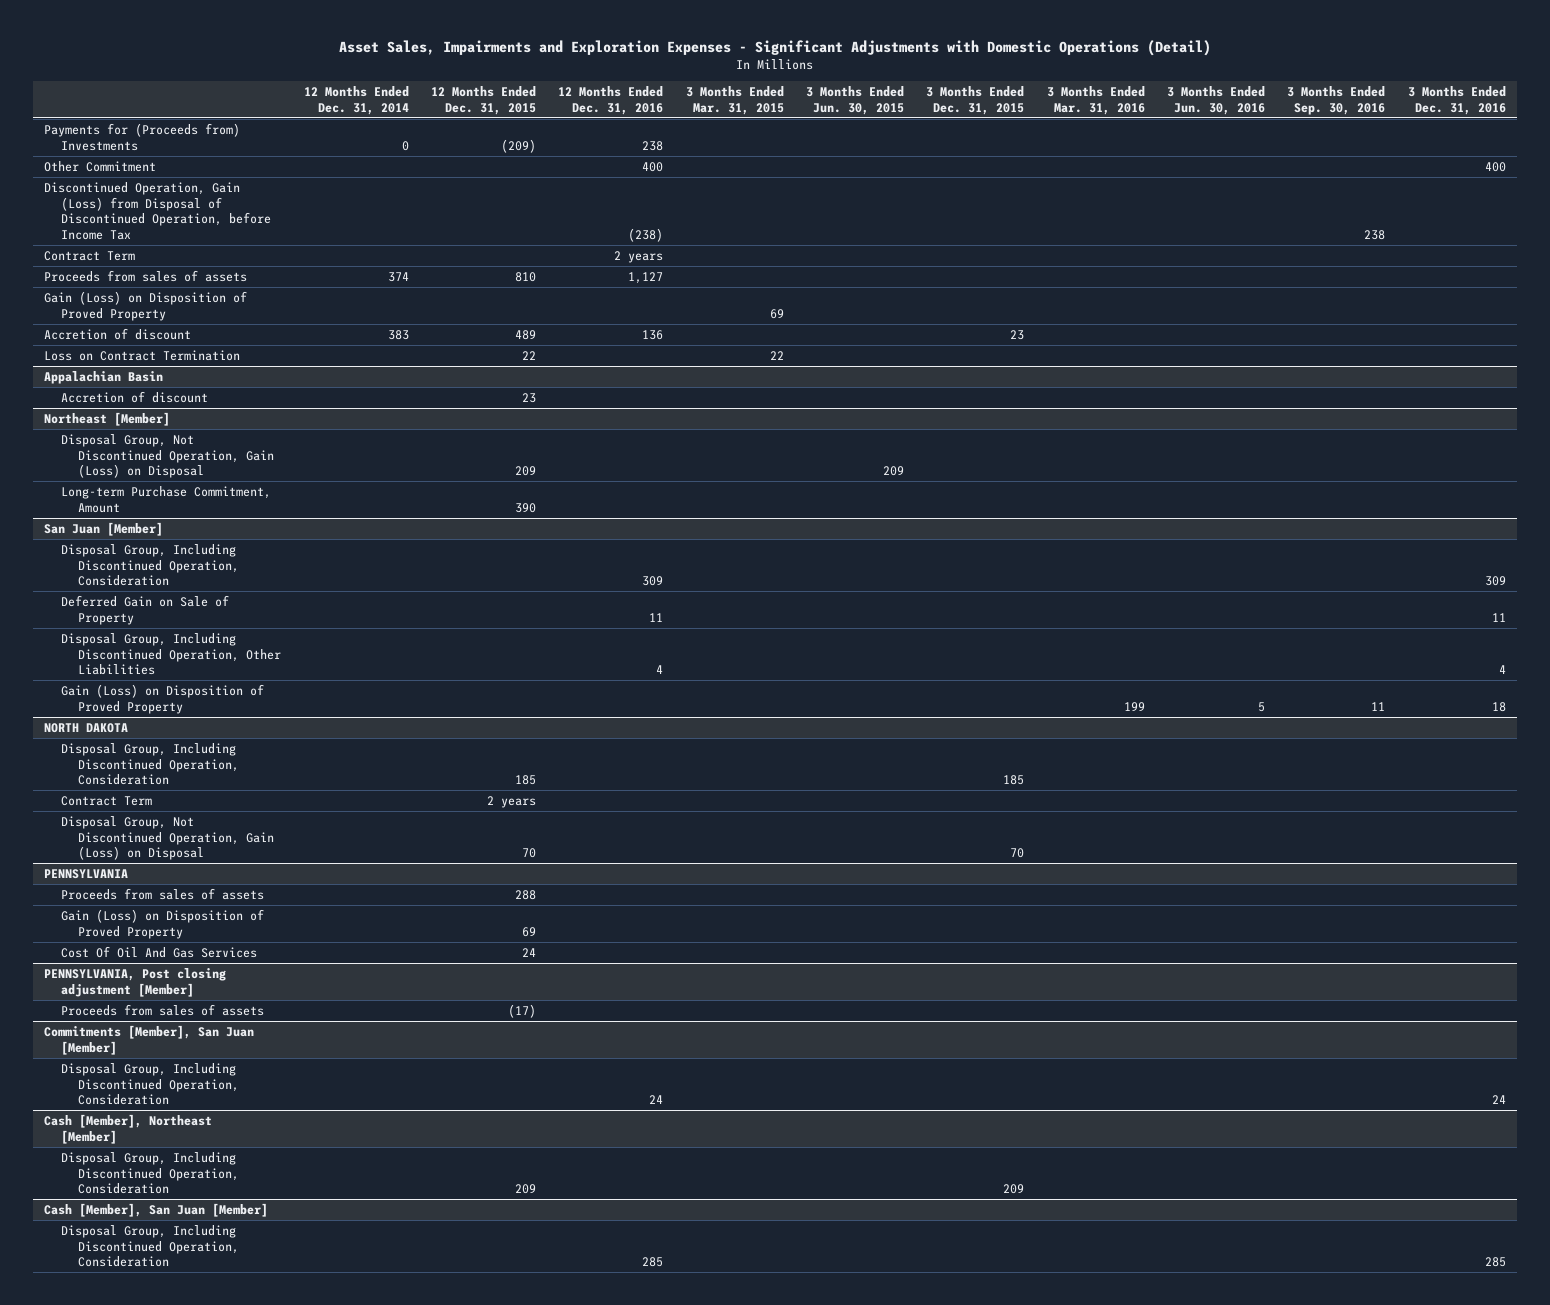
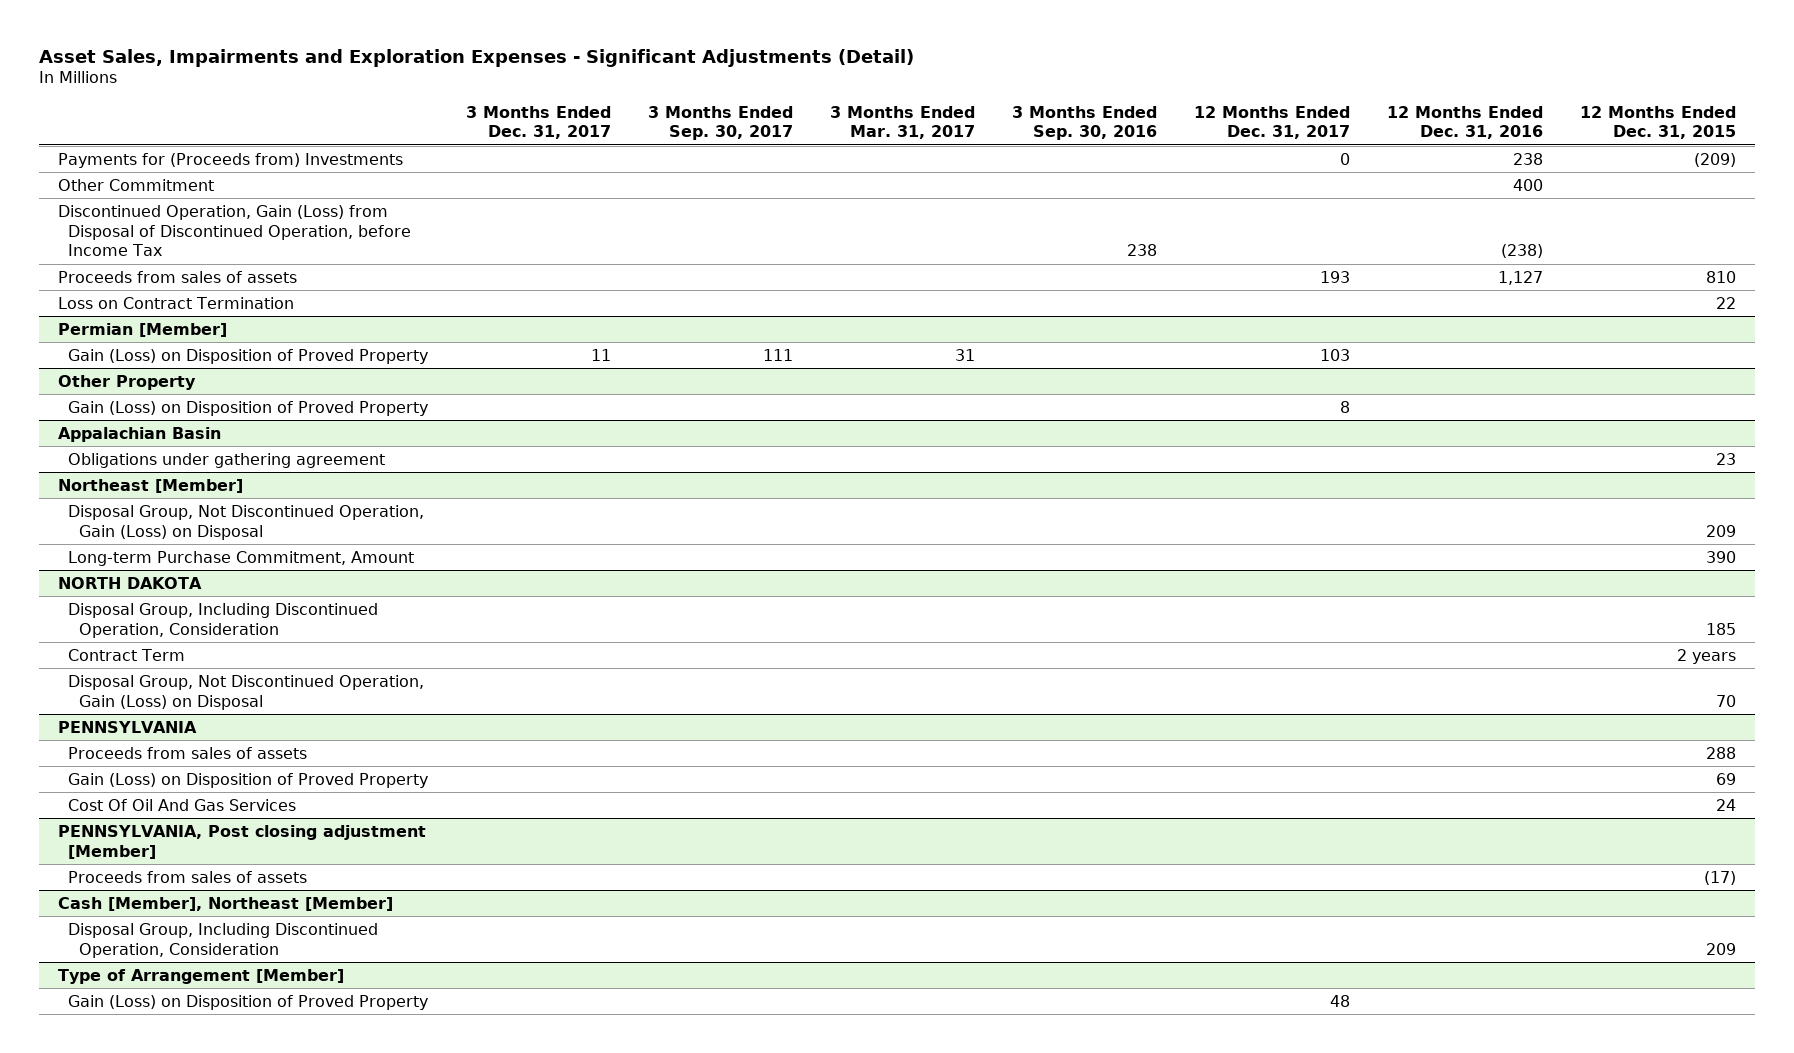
[338,40,1211,57] Asset Sales, Impairments and Exploration Expenses - Significant Adjustments with Domestic Operations (Detail) -> [39,48,915,67] Asset Sales, Impairments and Exploration Expenses - Significant Adjustments (Detail)
[303,86,409,115] 12 Months Ended Dec. 31, 2014 -> none
[685,86,784,115] 3 Months Ended Mar. 31, 2015 -> none
[806,86,905,115] 3 Months Ended Jun. 30, 2015 -> none
[926,86,1025,115] 3 Months Ended Dec. 31, 2015 -> none
[1046,86,1145,115] 3 Months Ended Mar. 31, 2016 -> none
[1167,86,1266,115] 3 Months Ended Jun. 30, 2016 -> none
[1407,86,1506,115] 3 Months Ended Dec. 31, 2016 -> none
none -> [465,105,611,140] 3 Months Ended Dec. 31, 2017
none -> [647,105,793,141] 3 Months Ended Sep. 30, 2017
none -> [829,105,975,140] 3 Months Ended Mar. 31, 2017
none -> [1194,105,1351,140] 12 Months Ended Dec. 31, 2017
[44,250,136,261] Contract Term -> none
[44,290,248,321] Gain (Loss) on Disposition of Proved Property -> none
[44,327,192,340] Accretion of discount -> none
none -> [57,322,227,337] Permian [Member]
none -> [68,348,429,364] Gain (Loss) on Disposition of Proved Property
none -> [57,374,196,390] Other Property
none -> [68,400,429,416] Gain (Loss) on Disposition of Proved Property
[61,390,209,403] Accretion of discount -> none
none -> [68,452,386,468] Obligations under gathering agreement
[44,521,164,536] San Juan [Member] -> none
[61,543,240,587] Disposal Group, Including Discontinued Operation, Consideration -> none
[61,594,230,625] Deferred Gain on Sale of Property -> none
[61,632,282,676] Disposal Group, Including Discontinued Operation, Other Liabilities -> none
[61,683,265,714] Gain (Loss) on Disposition of Proved Property -> none
[44,1024,255,1055] Commitments [Member], San Juan [Member] -> none
[61,1062,240,1106] Disposal Group, Including Discontinued Operation, Consideration -> none
[44,1202,269,1217] Cash [Member], San Juan [Member] -> none
[61,1224,240,1268] Disposal Group, Including Discontinued Operation, Consideration -> none
none -> [57,968,344,984] Type of Arrangement [Member]
none -> [68,994,429,1010] Gain (Loss) on Disposition of Proved Property

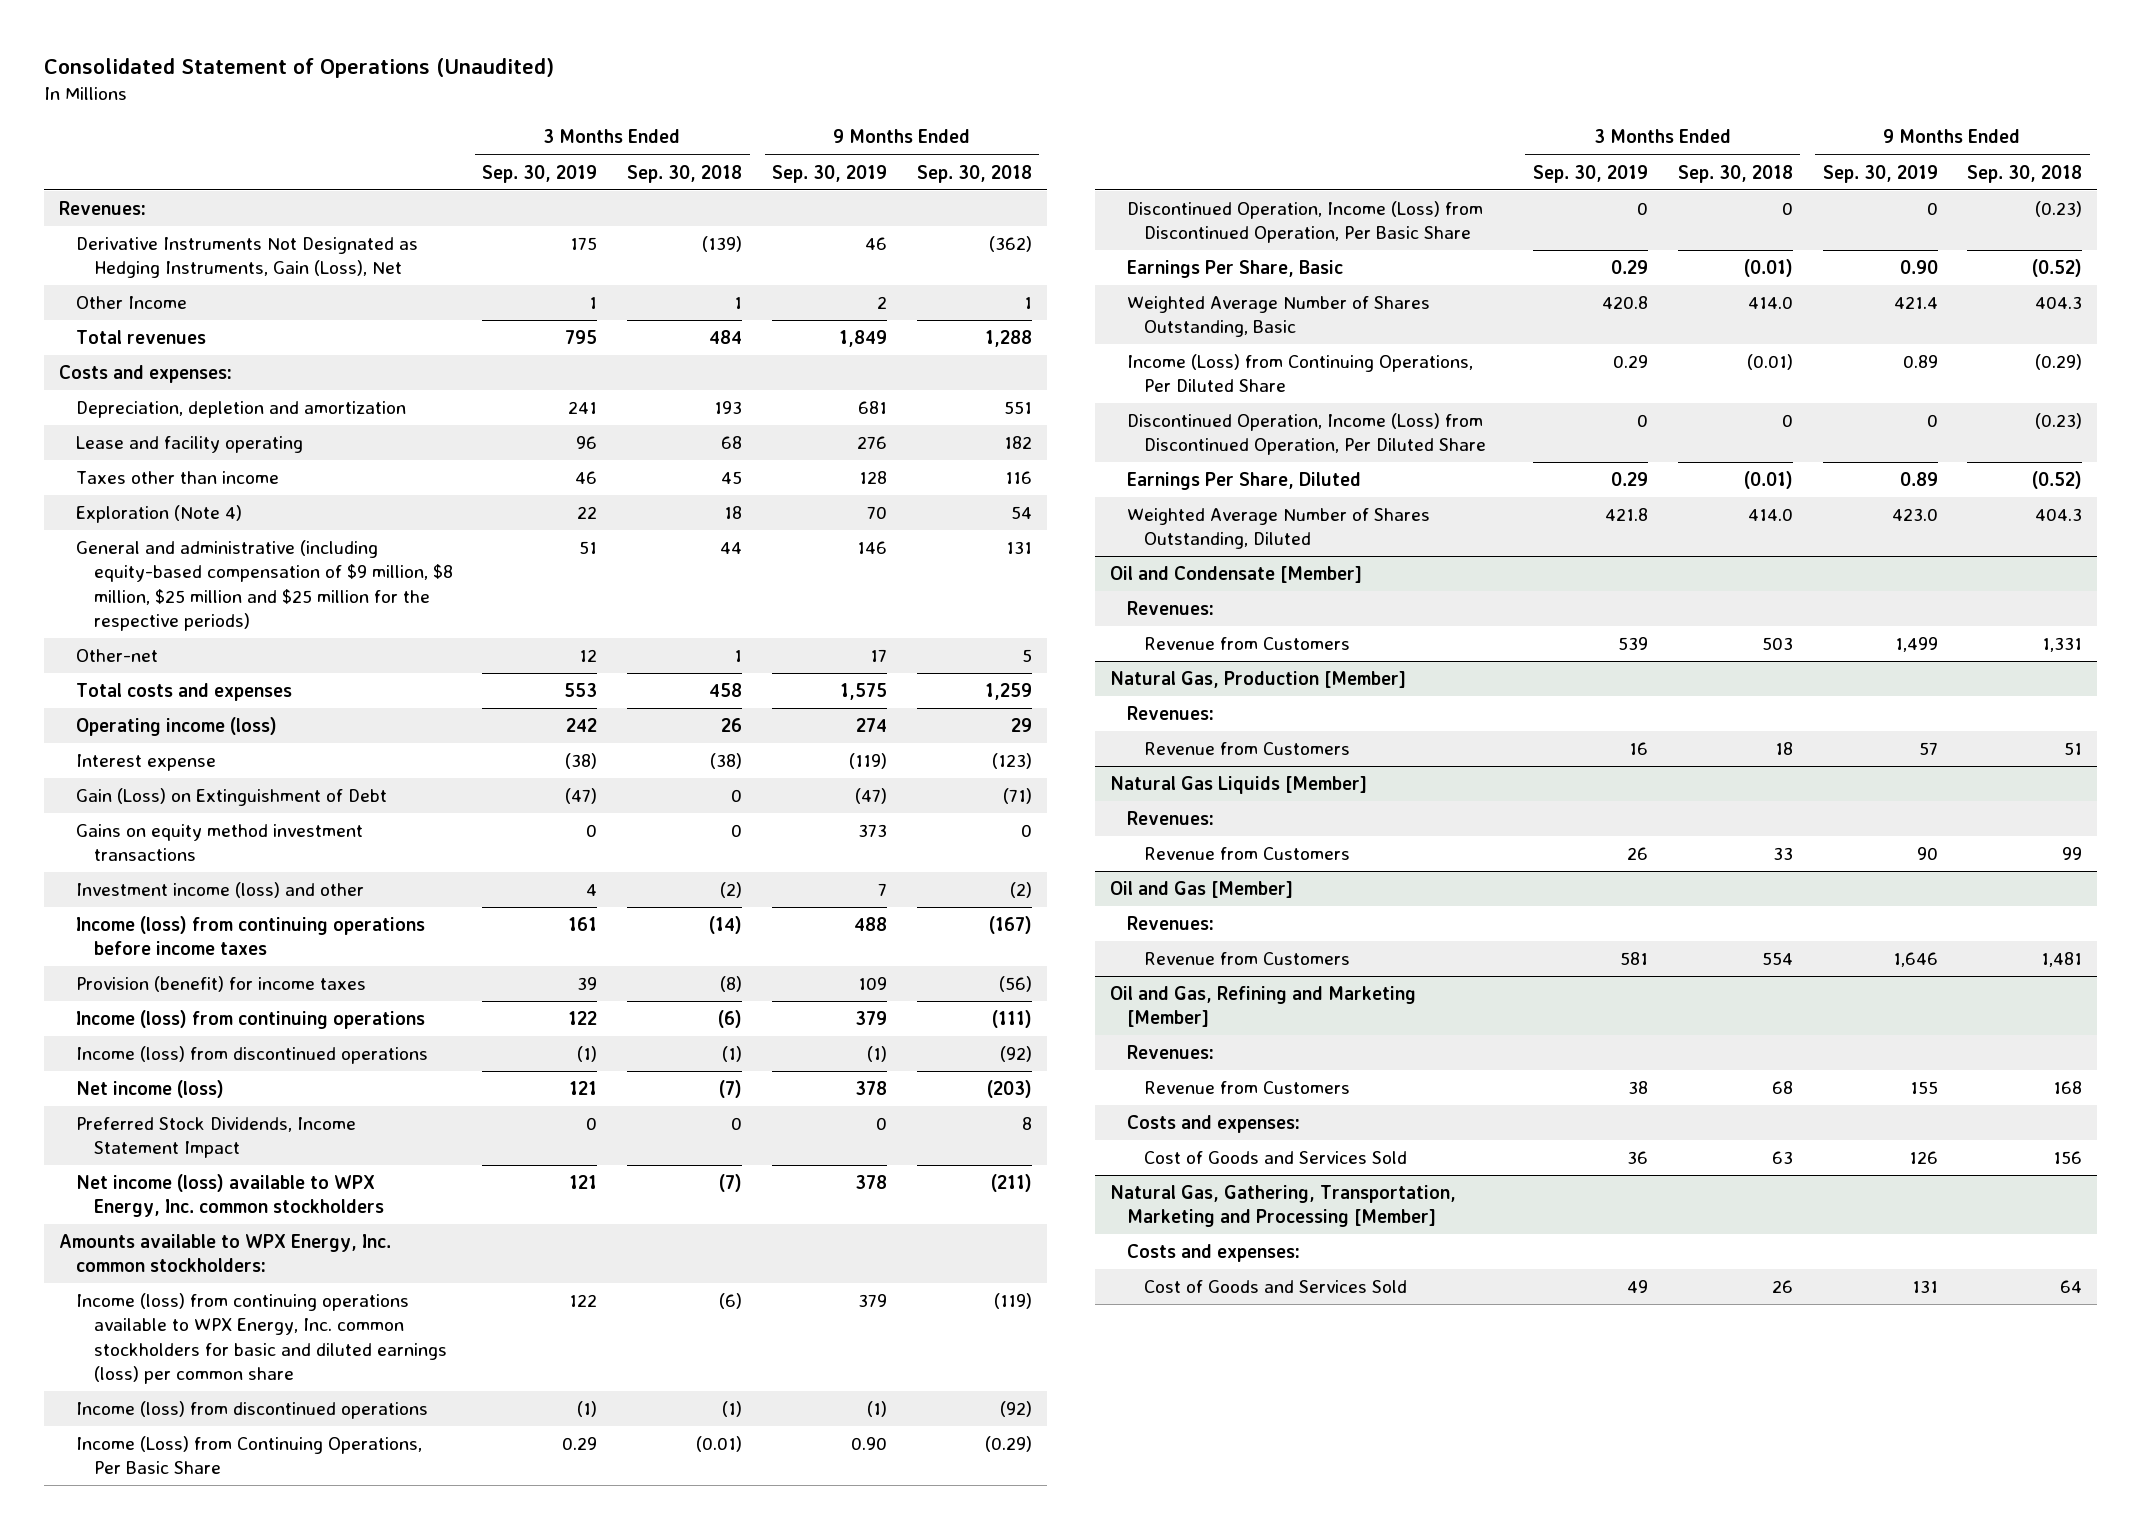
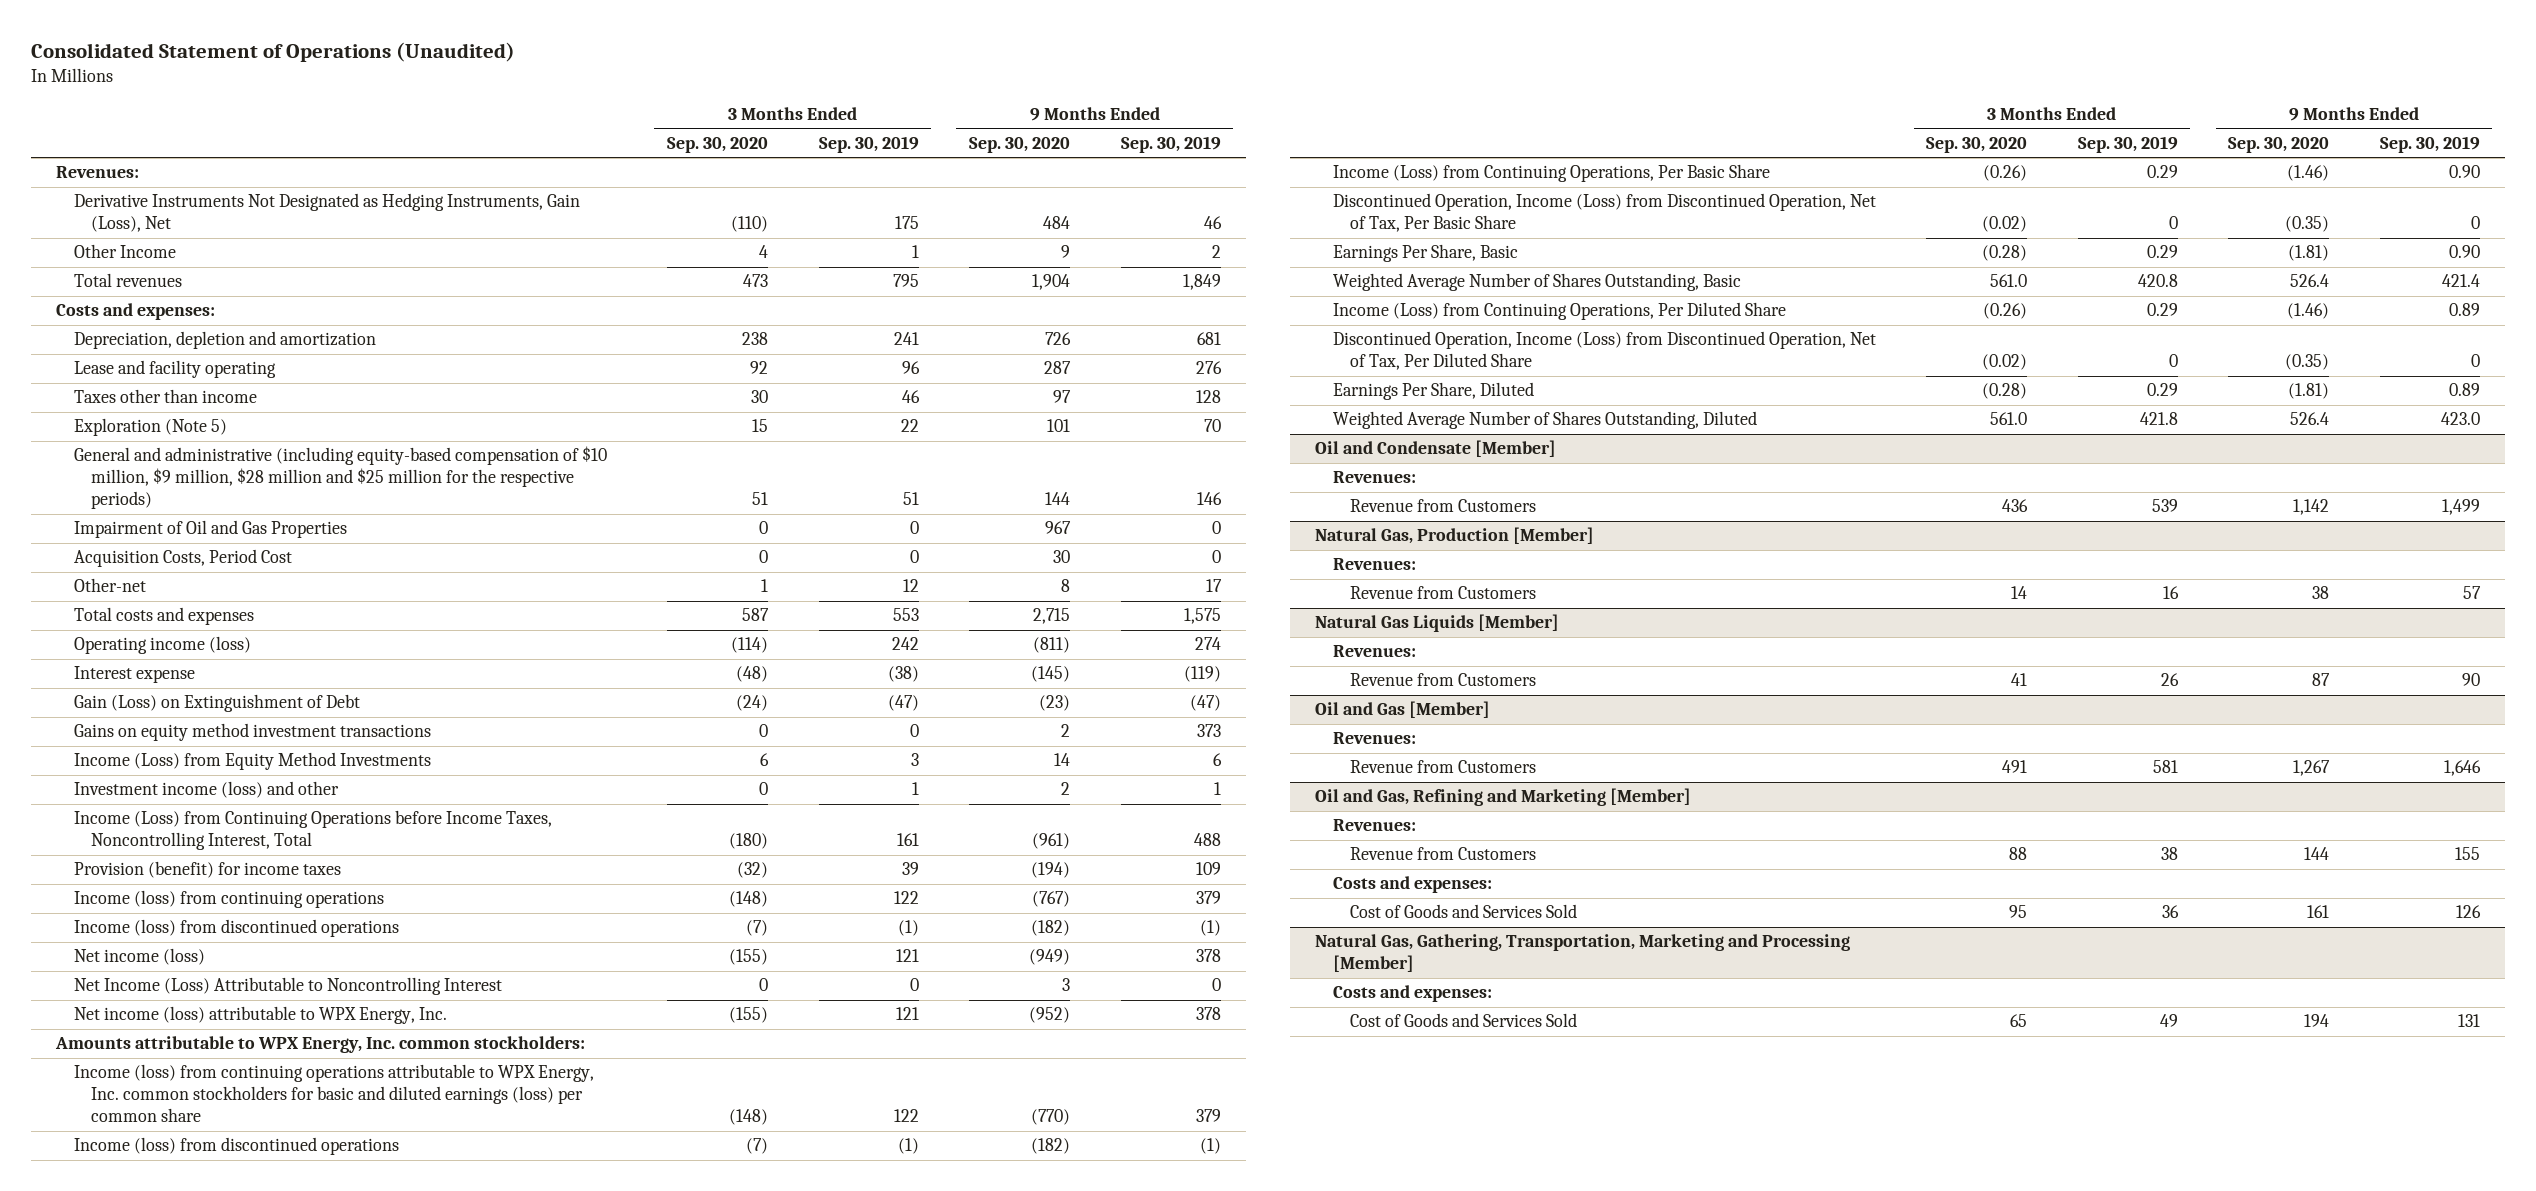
[627,164,743,183] Sep. 30, 2018 -> none
[916,164,1032,183] Sep. 30, 2018 -> none
none -> [667,136,769,153] Sep. 30, 2020
none -> [969,136,1071,153] Sep. 30, 2020
[76,505,243,524] Exploration (Note 4) -> [73,418,227,437] Exploration (Note 5)
[76,540,453,631] General and administrative (including equity-based compensation of $9 million, $8 million, $25 million and $25 million for the respective periods) -> [73,446,607,510] General and administrative (including equity-based compensation of $10 million, $9 million, $28 million and $25 million for the respective periods)
none -> [73,520,347,539] Impairment of Oil and Gas Properties
none -> [73,549,292,568] Acquisition Costs, Period Cost
none -> [73,752,431,771] Income (Loss) from Equity Method Investments
[586,884,598,897] 4 -> [911,782,919,796] 1
[878,883,888,897] 7 -> [1213,782,1221,796] 1
[76,916,426,956] Income (loss) from continuing operations before income taxes -> [73,810,552,851] Income (Loss) from Continuing Operations before Income Taxes, Noncontrolling Interest, Total
[76,1117,357,1159] Preferred Stock Dividends, Income Statement Impact -> none
none -> [73,977,502,996] Net Income (Loss) Attributable to Noncontrolling Interest
[76,1174,384,1218] Net income (loss) available to WPX Energy, Inc. common stockholders -> [73,1006,447,1025] Net income (loss) attributable to WPX Energy, Inc.
[59,1234,392,1273] Amounts available to WPX Energy, Inc. common stockholders: -> [55,1036,586,1054] Amounts attributable to WPX Energy, Inc. common stockholders:
[76,1293,447,1384] Income (loss) from continuing operations available to WPX Energy, Inc. common stockholders for basic and diluted earnings (loss) per common share -> [73,1064,594,1123] Income (loss) from continuing operations attributable to WPX Energy, Inc. common stockholders for basic and diluted earnings (loss) per common share
[1126,201,1483,244] Discontinued Operation, Income (Loss) from Discontinued Operation, Per Basic Share -> [1332,193,1876,233] Discontinued Operation, Income (Loss) from Discontinued Operation, Net of Tax, Per Basic Share
[1126,413,1487,456] Discontinued Operation, Income (Loss) from Discontinued Operation, Per Diluted Share -> [1332,331,1876,371] Discontinued Operation, Income (Loss) from Discontinued Operation, Net of Tax, Per Diluted Share

